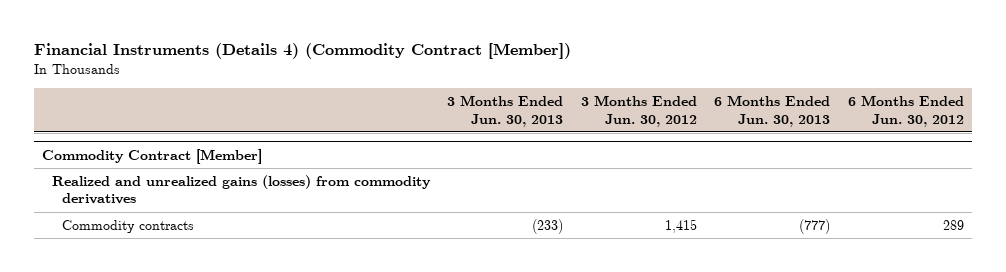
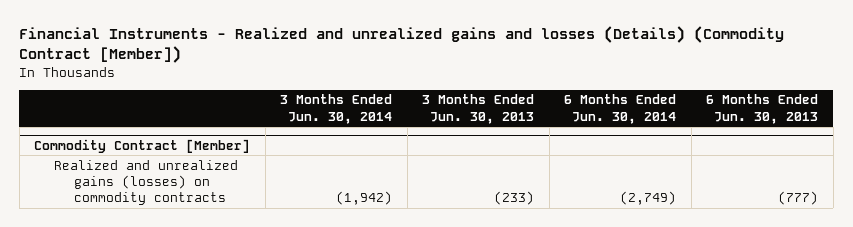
[33,43,571,60] Financial Instruments (Details 4) (Commodity Contract [Member]) -> [19,26,785,64] Financial Instruments - Realized and unrealized gains and losses (Details) (Commodity Contract [Member])
[580,95,697,127] 3 Months Ended Jun. 30, 2012 -> none
[847,95,964,127] 6 Months Ended Jun. 30, 2012 -> none
none -> [280,94,393,124] 3 Months Ended Jun. 30, 2014
none -> [564,94,677,124] 6 Months Ended Jun. 30, 2014
[52,174,432,205] Realized and unrealized gains (losses) from commodity derivatives -> none
[61,219,194,233] Commodity contracts -> [54,159,239,205] Realized and unrealized gains (losses) on commodity contracts

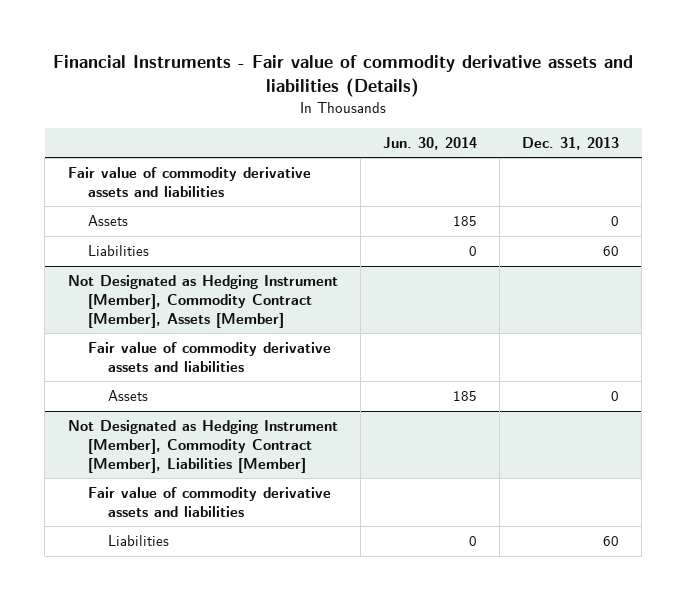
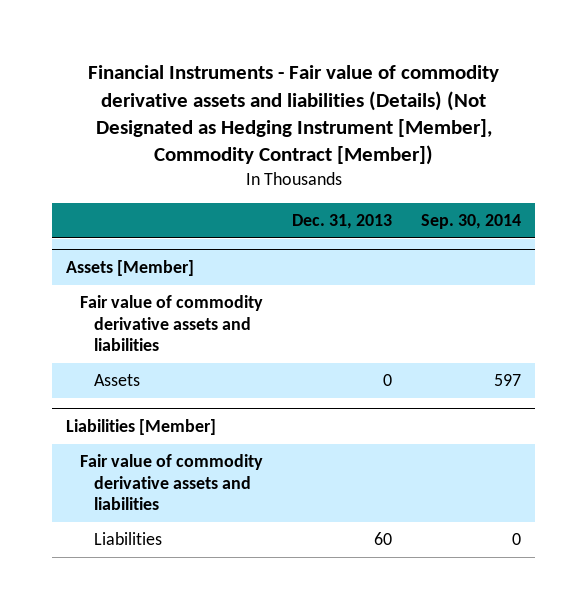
[53,55,634,98] Financial Instruments - Fair value of commodity derivative assets and liabilities (Details) -> [87,65,499,166] Financial Instruments - Fair value of commodity derivative assets and liabilities (Details) (Not Designated as Hedging Instrument [Member], Commodity Contract [Member])
[382,136,477,150] Jun. 30, 2014 -> none
none -> [420,214,521,230] Sep. 30, 2014
[67,167,311,197] Fair value of commodity derivative assets and liabilities -> none
[87,215,128,227] Assets -> none
[87,245,149,257] Liabilities -> none
[67,275,338,328] Not Designated as Hedging Instrument [Member], Commodity Contract [Member], Assets [Member] -> none
none -> [66,260,195,277] Assets [Member]
[67,420,338,473] Not Designated as Hedging Instrument [Member], Commodity Contract [Member], Liabilities [Member] -> none
none -> [66,419,217,436] Liabilities [Member]

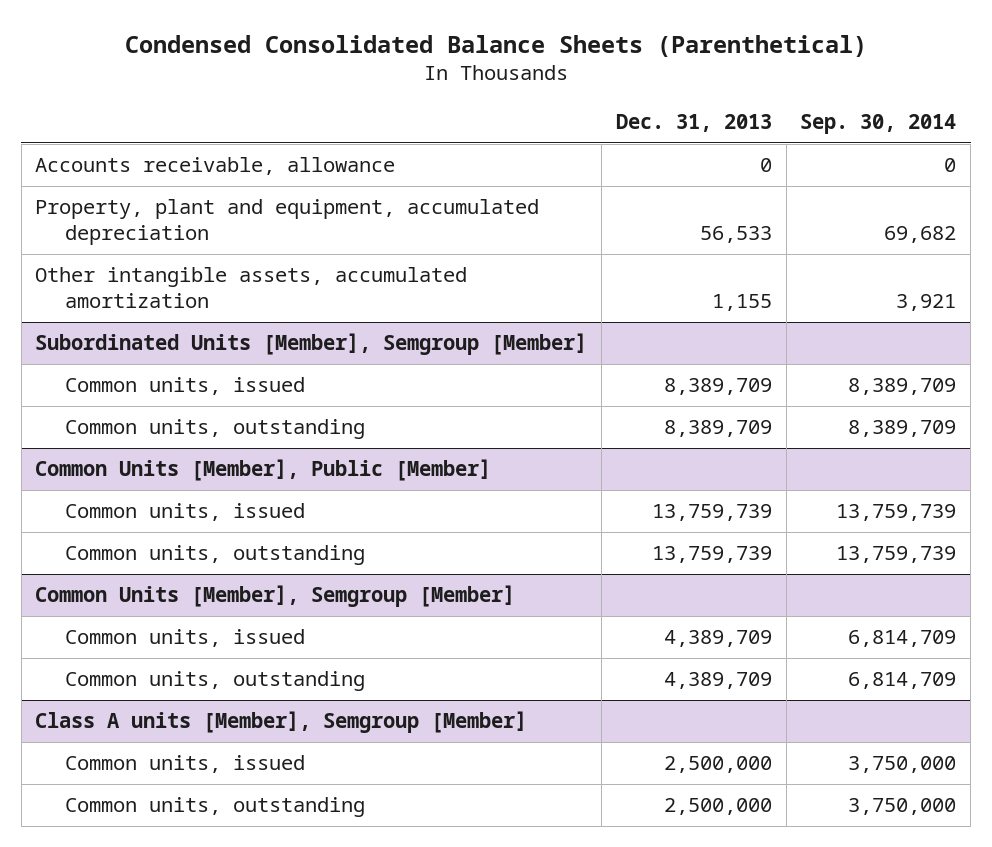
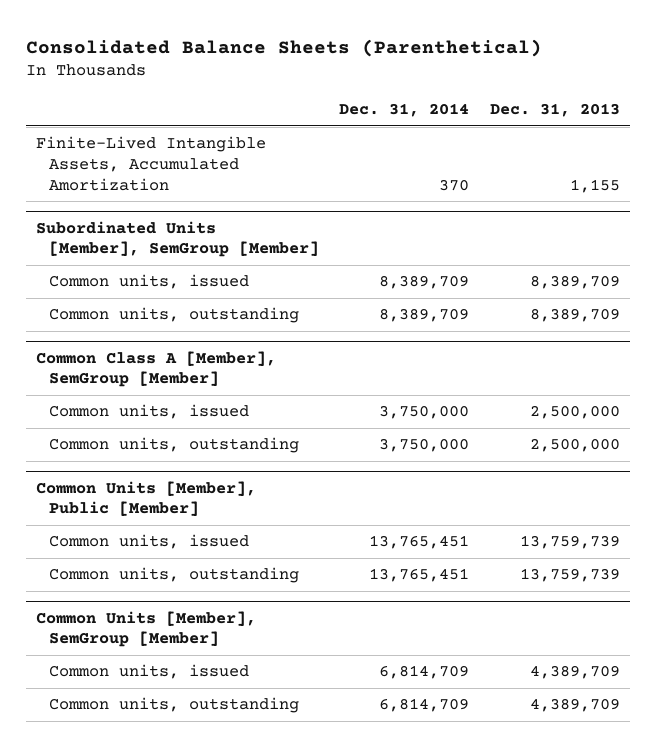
[124,34,867,57] Condensed Consolidated Balance Sheets (Parenthetical) -> [26,38,543,57] Consolidated Balance Sheets (Parenthetical)
[800,113,957,134] Sep. 30, 2014 -> none
none -> [339,102,470,117] Dec. 31, 2014
[35,157,396,176] Accounts receivable, allowance -> none
[35,199,540,246] Property, plant and equipment, accumulated depreciation -> none
[35,267,468,309] Other intangible assets, accumulated amortization -> [36,136,267,191] Finite-Lived Intangible Assets, Accumulated Amortization
[35,333,588,356] Subordinated Units [Member], Semgroup [Member] -> [36,220,320,258] Subordinated Units [Member], SemGroup [Member]
none -> [36,350,277,388] Common Class A [Member], SemGroup [Member]
none -> [49,404,250,420] Common units, issued
none -> [49,437,300,454] Common units, outstanding
[35,585,516,608] Common Units [Member], Semgroup [Member] -> [36,610,257,648] Common Units [Member], SemGroup [Member]
[35,711,528,734] Class A units [Member], Semgroup [Member] -> none
[65,755,306,774] Common units, issued -> none
[65,797,366,818] Common units, outstanding -> none

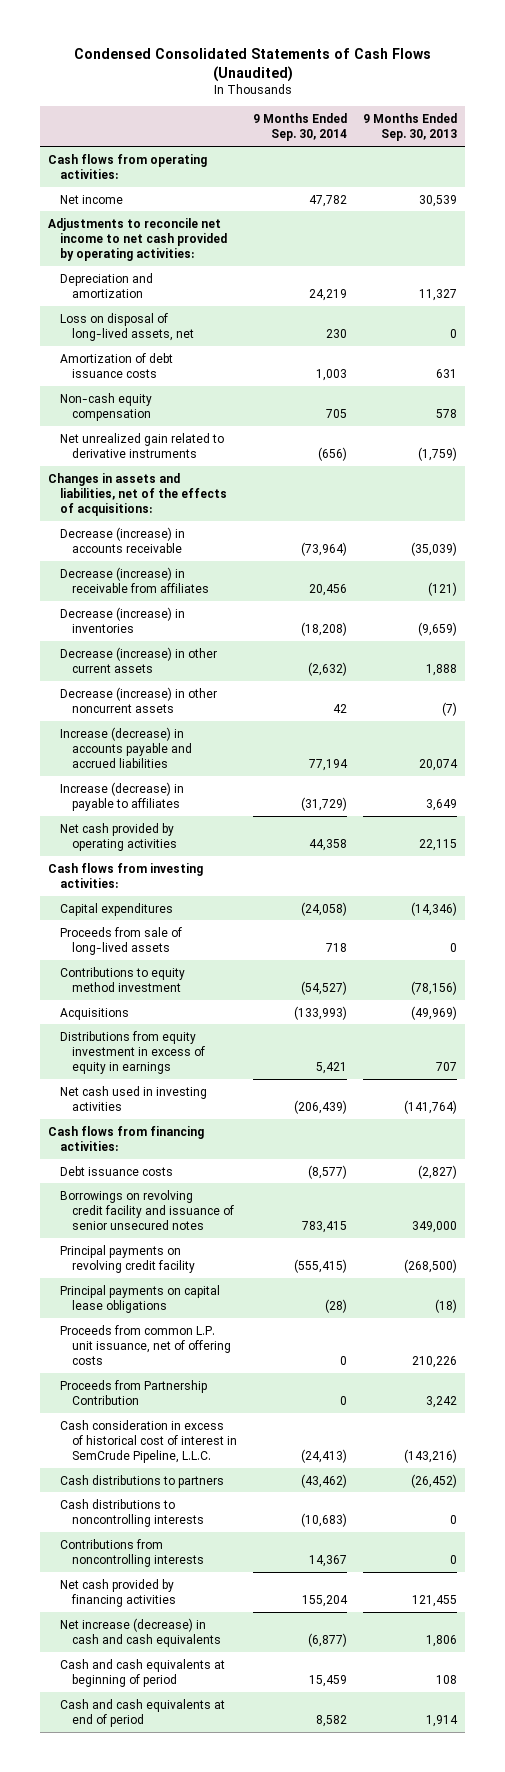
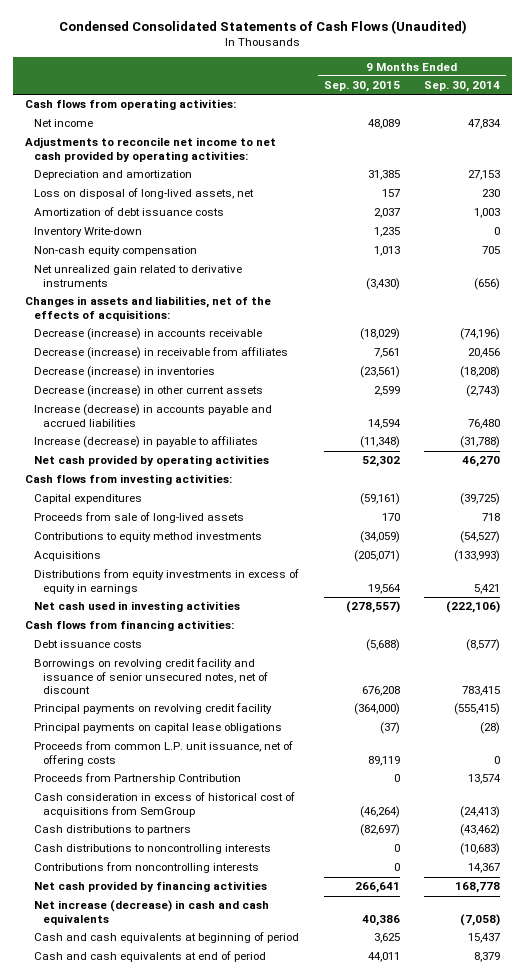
[363,112,458,142] 9 Months Ended Sep. 30, 2013 -> none
none -> [323,81,400,93] Sep. 30, 2015
[308,194,347,207] 47,782 -> [467,119,501,130] 47,834
[308,288,347,301] 24,219 -> [467,170,500,181] 27,153
none -> [34,227,143,238] Inventory Write-down
[300,541,347,556] (73,964) -> [459,328,500,341] (74,196)
[59,686,217,713] Decrease (increase) in other noncurrent assets -> none
[307,661,347,676] (2,632) -> [465,385,500,398] (2,743)
[308,759,348,772] 77,194 -> [467,418,500,429] 76,480
[300,796,347,811] (31,729) -> [459,436,500,449] (31,788)
[308,838,347,851] 44,358 -> [461,456,500,468] 46,270
[300,901,347,916] (24,058) -> [459,493,500,506] (39,725)
[59,966,185,992] Contributions to equity method investment -> [34,532,263,543] Contributions to equity method investments
[59,1030,205,1075] Distributions from equity investment in excess of equity in earnings -> [34,569,300,594] Distributions from equity investments in excess of equity in earnings
[293,1099,347,1114] (206,439) -> [445,601,500,614] (222,106)
[59,1189,234,1231] Borrowings on revolving credit facility and issuance of senior unsecured notes -> [34,658,269,695] Borrowings on revolving credit facility and issuance of senior unsecured notes, net of discount
[339,1395,347,1405] 0 -> [467,774,501,785] 13,574
[59,1419,237,1464] Cash consideration in excess of historical cost of interest in SemCrude Pipeline, L.L.C. -> [34,792,296,817] Cash consideration in excess of historical cost of acquisitions from SemGroup
[301,1594,348,1607] 155,204 -> [454,882,500,894] 168,778
[307,1632,347,1647] (6,877) -> [459,913,500,926] (7,058)
[308,1674,347,1687] 15,459 -> [467,933,500,944] 15,437
[315,1714,347,1727] 8,582 -> [473,952,500,963] 8,379

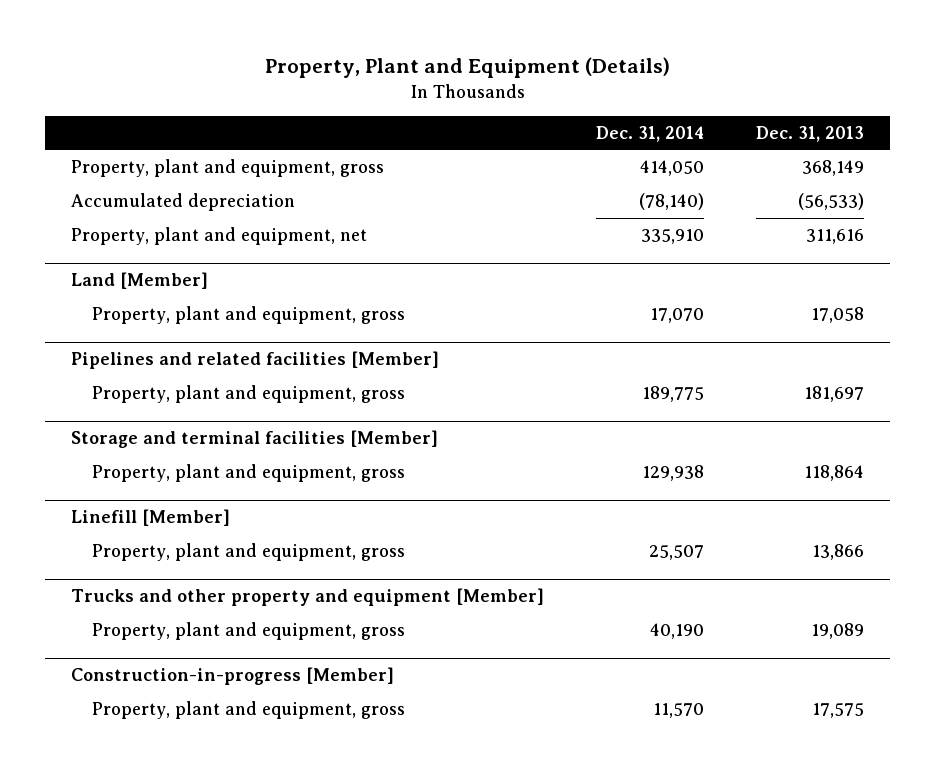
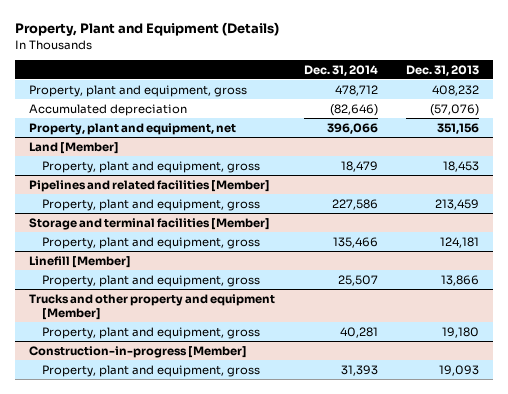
[640,160,705,177] 414,050 -> [334,84,378,96] 478,712
[802,160,865,177] 368,149 -> [431,84,479,96] 408,232
[639,193,705,211] (78,140) -> [329,103,378,116] (82,646)
[798,193,865,211] (56,533) -> [429,103,479,116] (57,076)
[641,229,705,245] 335,910 -> [326,122,378,134] 396,066
[806,229,865,245] 311,616 -> [436,122,479,134] 351,156
[650,308,705,324] 17,070 -> [340,160,378,172] 18,479
[811,307,865,324] 17,058 -> [442,160,479,172] 18,453
[642,386,705,403] 189,775 -> [331,198,378,210] 227,586
[804,386,865,403] 181,697 -> [434,198,479,210] 213,459
[642,465,705,482] 129,938 -> [332,236,378,248] 135,466
[804,465,865,482] 118,864 -> [439,236,479,248] 124,181
[650,623,705,640] 40,190 -> [339,326,378,338] 40,281
[811,623,865,640] 19,089 -> [441,326,479,338] 19,180
[653,703,705,719] 11,570 -> [340,364,378,376] 31,393
[812,703,865,719] 17,575 -> [438,364,479,376] 19,093

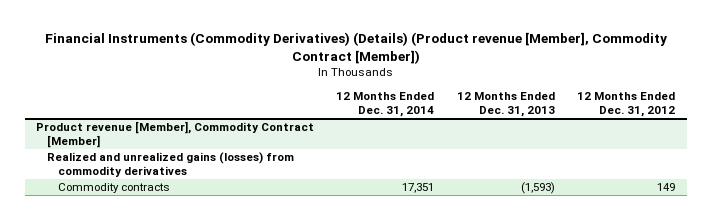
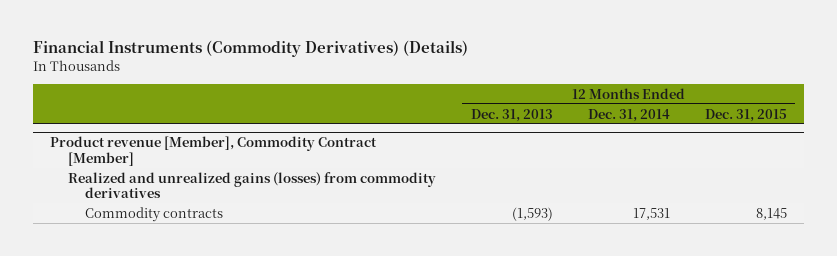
[44,31,667,64] Financial Instruments (Commodity Derivatives) (Details) (Product revenue [Member], Commodity Contract [Member]) -> [32,40,468,58] Financial Instruments (Commodity Derivatives) (Details)
[577,92,676,118] 12 Months Ended Dec. 31, 2012 -> none
none -> [704,108,787,122] Dec. 31, 2015
[402,183,435,194] 17,351 -> [632,207,670,220] 17,531

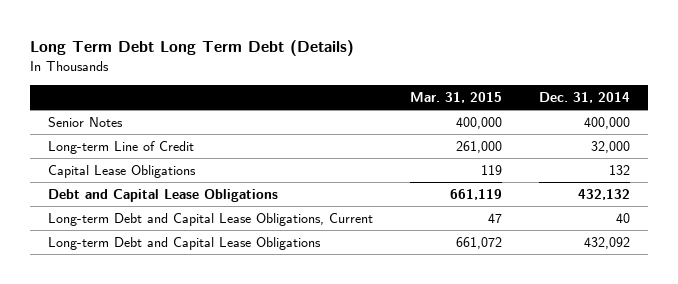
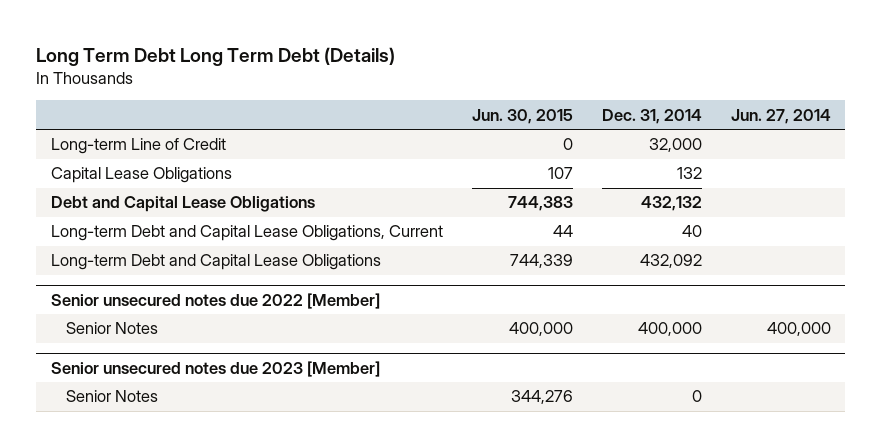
[410,92,503,104] Mar. 31, 2015 -> none
none -> [471,108,573,124] Jun. 30, 2015
none -> [730,108,831,124] Jun. 27, 2014
[48,116,124,127] Senior Notes -> none
none -> [50,293,380,310] Senior unsecured notes due 2022 [Member]
none -> [66,322,159,335] Senior Notes
none -> [50,361,380,378] Senior unsecured notes due 2023 [Member]
none -> [66,390,159,403] Senior Notes

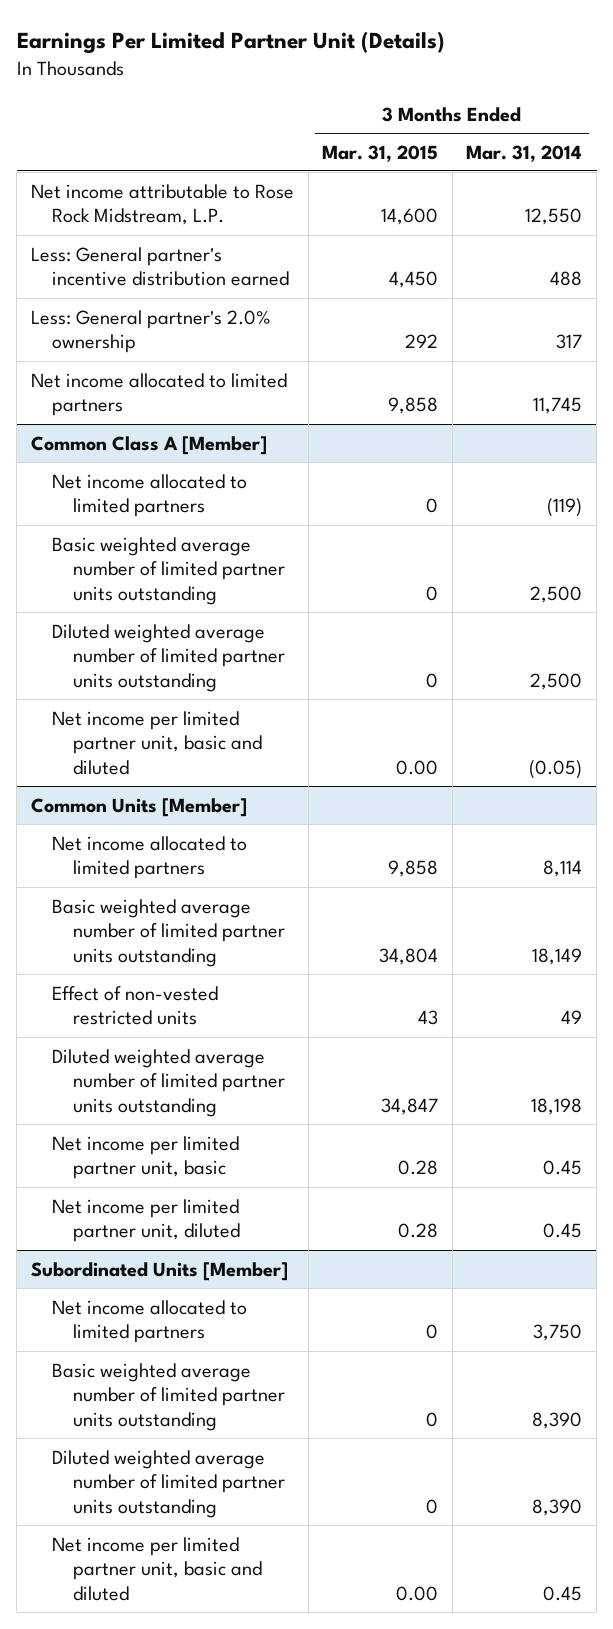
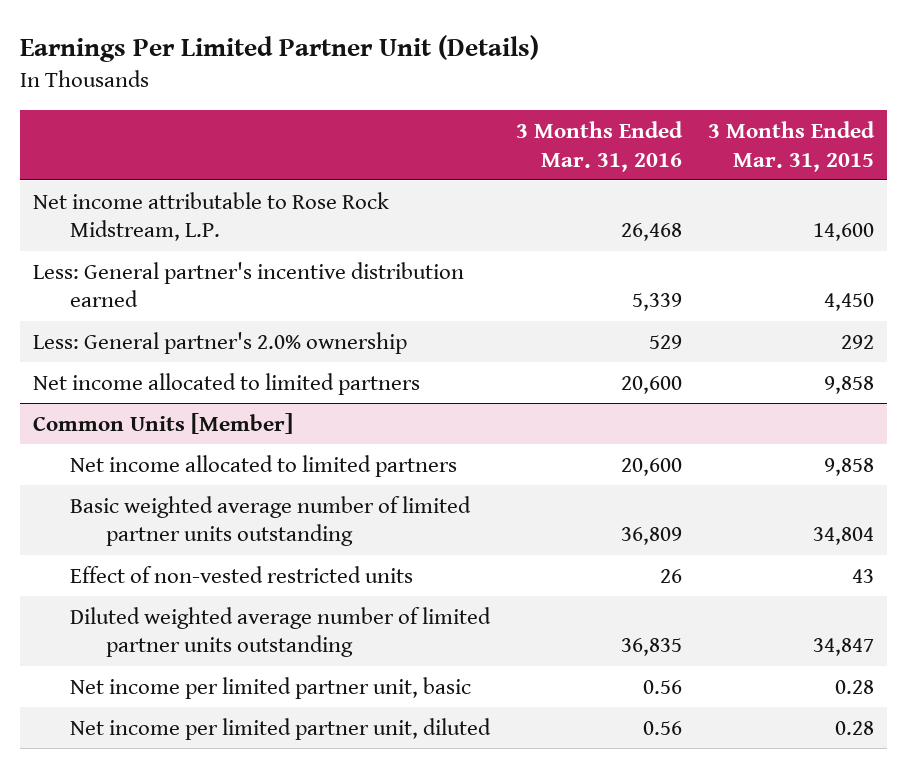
[466,144,583,162] Mar. 31, 2014 -> none
none -> [515,120,683,172] 3 Months Ended Mar. 31, 2016
[30,435,267,455] Common Class A [Member] -> none
[51,473,247,518] Net income allocated to limited partners -> none
[51,536,285,606] Basic weighted average number of limited partner units outstanding -> none
[51,623,285,693] Diluted weighted average number of limited partner units outstanding -> none
[51,710,262,776] Net income per limited partner unit, basic and diluted -> none
[30,1261,288,1281] Subordinated Units [Member] -> none
[51,1299,247,1344] Net income allocated to limited partners -> none
[51,1362,285,1432] Basic weighted average number of limited partner units outstanding -> none
[51,1449,285,1519] Diluted weighted average number of limited partner units outstanding -> none
[51,1536,262,1602] Net income per limited partner unit, basic and diluted -> none

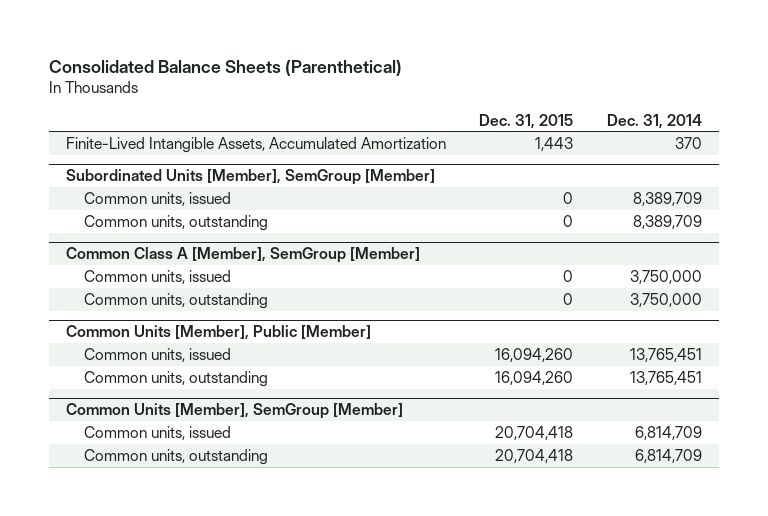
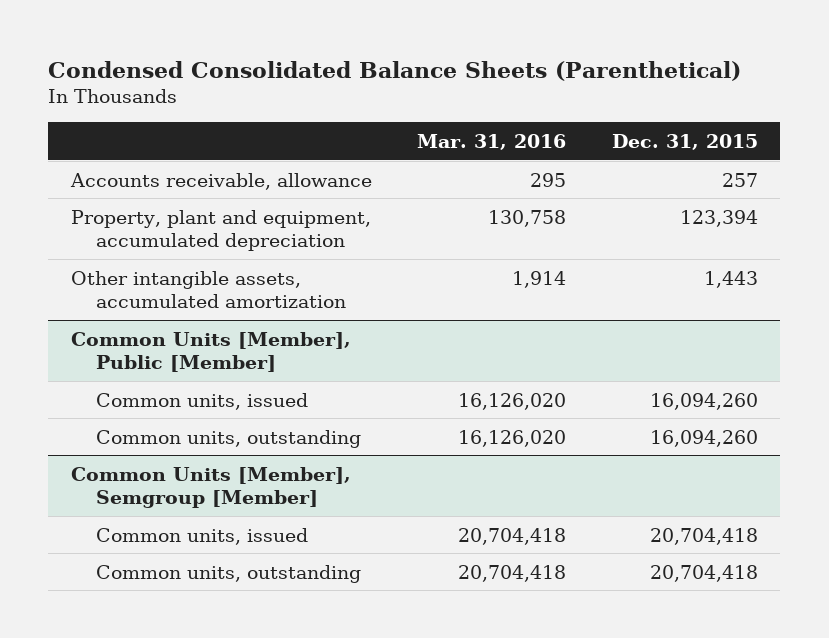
[48,59,402,76] Consolidated Balance Sheets (Parenthetical) -> [48,60,742,81] Condensed Consolidated Balance Sheets (Parenthetical)
[606,113,702,129] Dec. 31, 2014 -> none
none -> [417,133,567,150] Mar. 31, 2016
[65,169,435,186] Subordinated Units [Member], SemGroup [Member] -> none
[83,192,231,207] Common units, issued -> none
[83,215,268,232] Common units, outstanding -> none
[65,247,420,264] Common Class A [Member], SemGroup [Member] -> none
[83,270,231,285] Common units, issued -> none
[83,293,268,310] Common units, outstanding -> none
none -> [70,172,373,190] Accounts receivable, allowance
none -> [71,209,372,251] Property, plant and equipment, accumulated depreciation
[65,137,446,154] Finite-Lived Intangible Assets, Accumulated Amortization -> [71,270,347,308] Other intangible assets, accumulated amortization
[65,403,403,420] Common Units [Member], SemGroup [Member] -> [71,466,352,508] Common Units [Member], Semgroup [Member]

